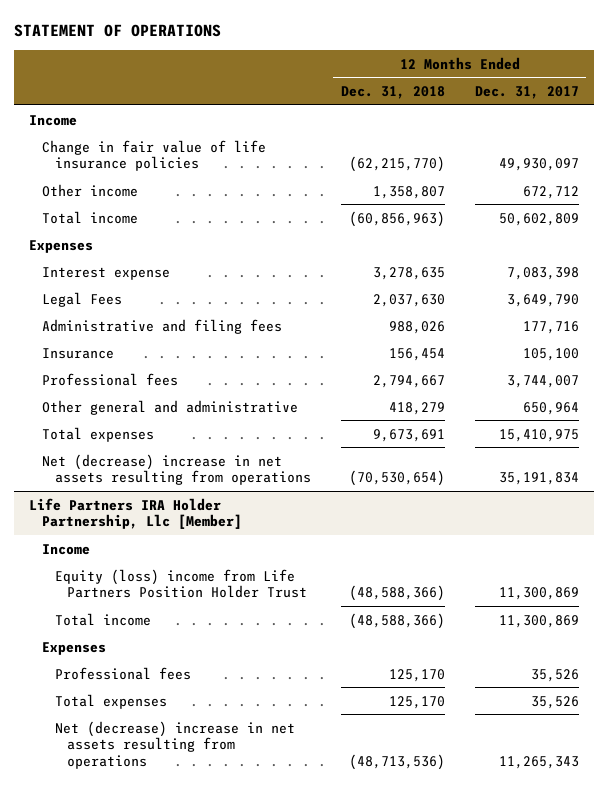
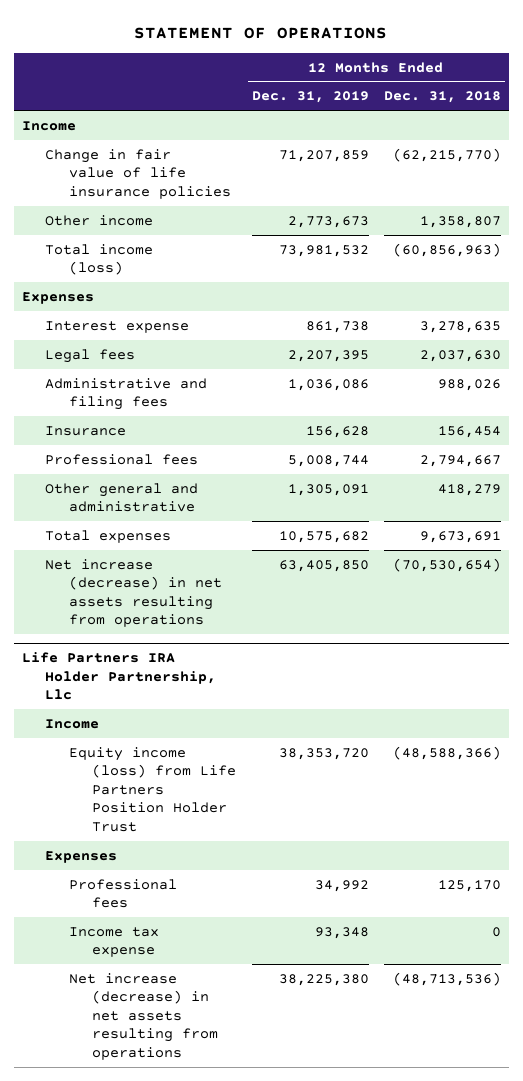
[474,86,579,100] Dec. 31, 2017 -> none
none -> [251,91,369,104] Dec. 31, 2019
[42,210,139,224] Total income -> [45,243,154,276] Total income (loss)
[42,291,123,307] Legal Fees -> [45,348,136,363] Legal fees
[42,453,311,486] Net (decrease) increase in net assets resulting from operations -> [45,558,222,628] Net increase (decrease) in net assets resulting from operations
[29,497,243,530] Life Partners IRA Holder Partnership, Llc [Member] -> [21,652,217,701] Life Partners IRA Holder Partnership, Llc
[54,612,151,626] Total income -> none
[54,568,308,599] Equity (loss) income from Life Partners Position Holder Trust -> [68,746,237,832] Equity income (loss) from Life Partners Position Holder Trust
[54,693,167,709] Total expenses -> none
none -> [68,926,159,958] Income tax expense
[54,720,295,769] Net (decrease) increase in net assets resulting from operations -> [68,972,219,1060] Net increase (decrease) in net assets resulting from operations

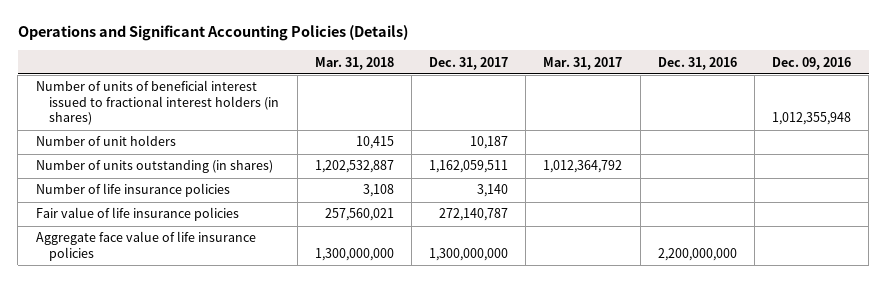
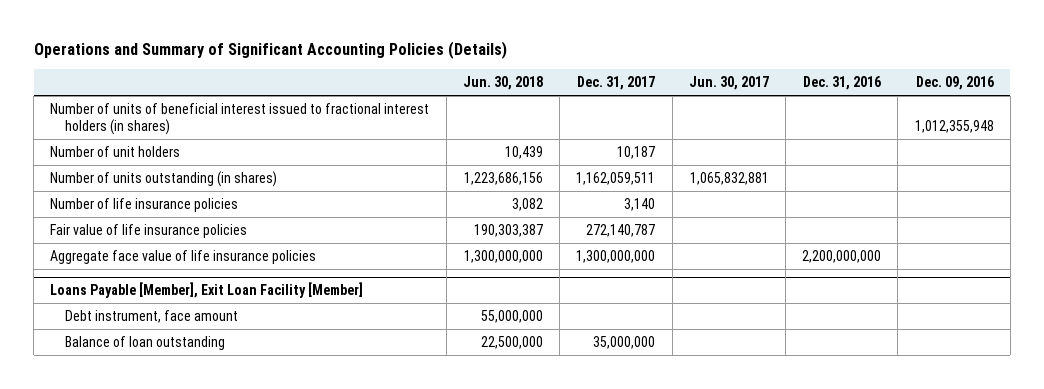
[17,25,408,42] Operations and Significant Accounting Policies (Details) -> [33,41,507,60] Operations and Summary of Significant Accounting Policies (Details)
[314,56,394,70] Mar. 31, 2018 -> none
[543,56,623,70] Mar. 31, 2017 -> none
none -> [462,76,543,91] Jun. 30, 2018
none -> [688,76,769,91] Jun. 30, 2017
none -> [50,282,364,299] Loans Payable [Member], Exit Loan Facility [Member]
none -> [65,309,239,323] Debt instrument, face amount
none -> [65,335,226,350] Balance of loan outstanding

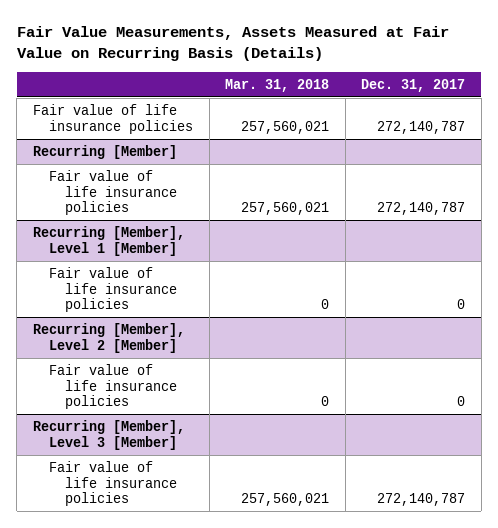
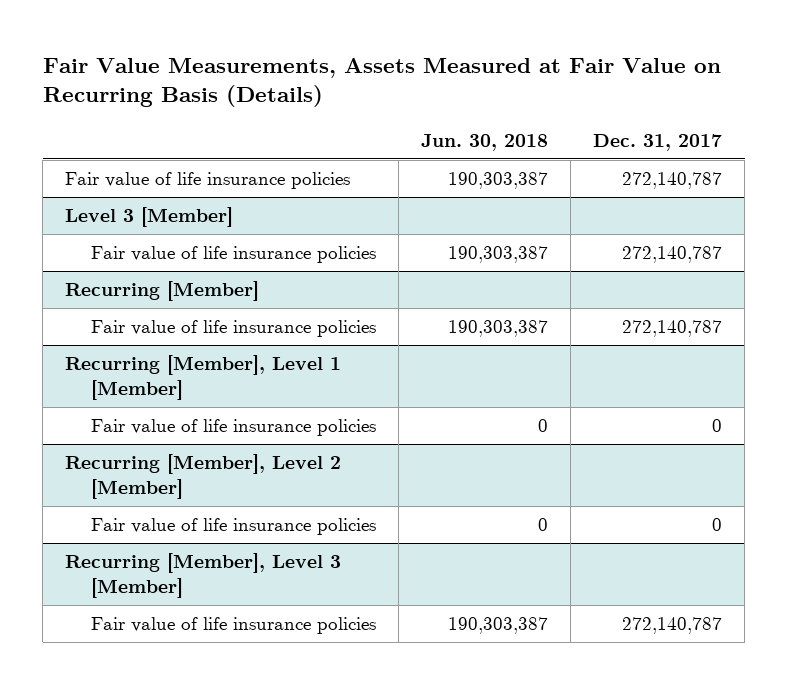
[225,78,330,92] Mar. 31, 2018 -> none
none -> [420,133,548,151] Jun. 30, 2018
none -> [65,207,234,228] Level 3 [Member]
none -> [90,246,376,264] Fair value of life insurance policies

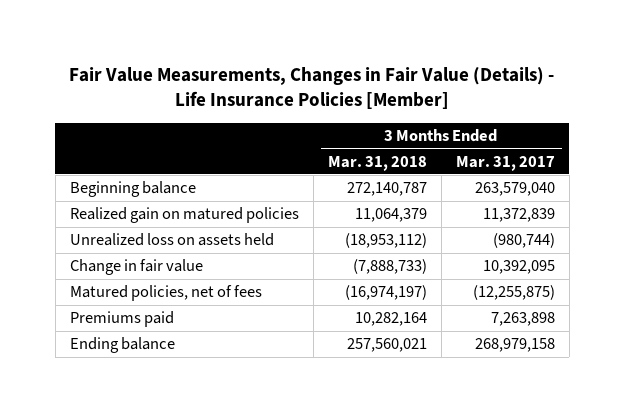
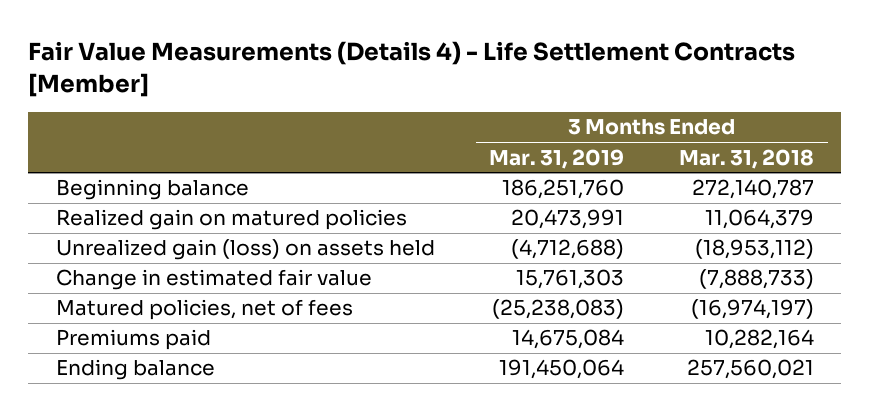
[69,66,555,110] Fair Value Measurements, Changes in Fair Value (Details) - Life Insurance Policies [Member] -> [28,40,796,97] Fair Value Measurements (Details 4) - Life Settlement Contracts [Member]
[455,155,555,171] Mar. 31, 2017 -> none
none -> [489,148,625,169] Mar. 31, 2019
[69,233,274,247] Unrealized loss on assets held -> [55,239,435,261] Unrealized gain (loss) on assets held
[69,259,203,276] Change in fair value -> [55,269,372,291] Change in estimated fair value

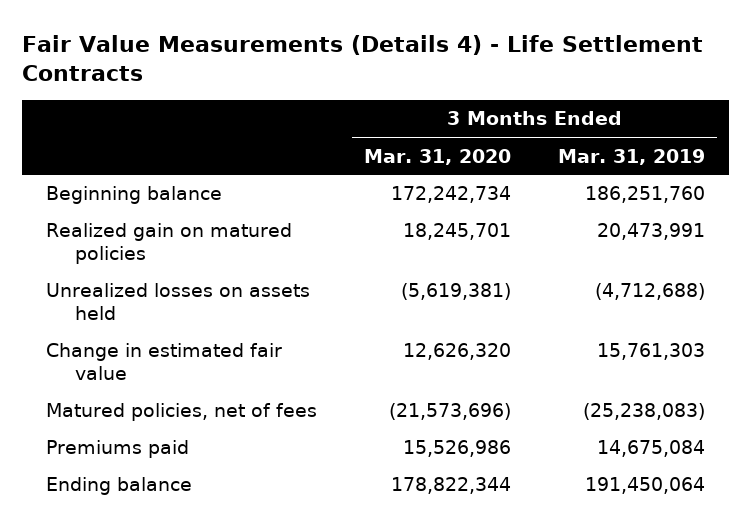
[28,40,796,97] Fair Value Measurements (Details 4) - Life Settlement Contracts [Member] -> [22,34,704,82] Fair Value Measurements (Details 4) - Life Settlement Contracts
[678,148,814,169] Mar. 31, 2018 -> none
none -> [364,148,512,165] Mar. 31, 2020
[55,239,435,261] Unrealized gain (loss) on assets held -> [45,283,310,320] Unrealized losses on assets held

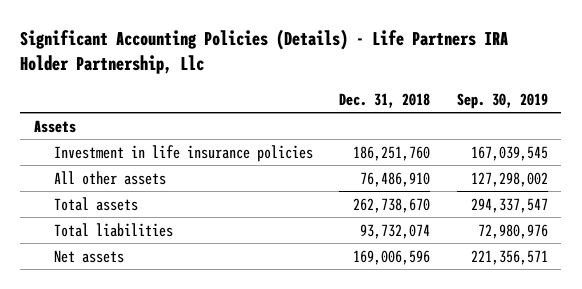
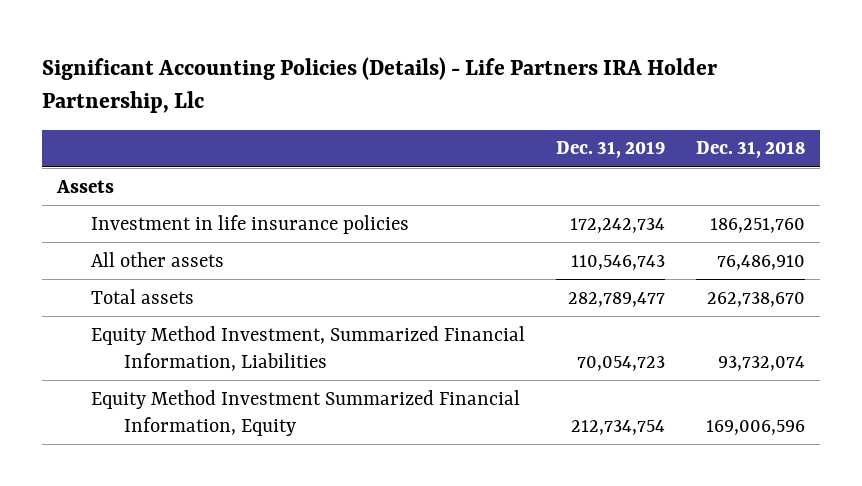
[456,92,548,109] Sep. 30, 2019 -> none
none -> [555,141,665,159] Dec. 31, 2019
[53,222,173,237] Total liabilities -> [90,325,525,371] Equity Method Investment, Summarized Financial Information, Liabilities
[53,249,124,263] Net assets -> [90,389,520,436] Equity Method Investment Summarized Financial Information, Equity

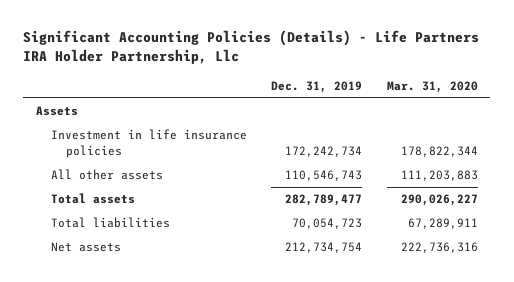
[695,141,805,159] Dec. 31, 2018 -> none
none -> [387,80,479,93] Mar. 31, 2020
[90,325,525,371] Equity Method Investment, Summarized Financial Information, Liabilities -> [50,217,170,229] Total liabilities
[90,389,520,436] Equity Method Investment Summarized Financial Information, Equity -> [50,242,121,253] Net assets

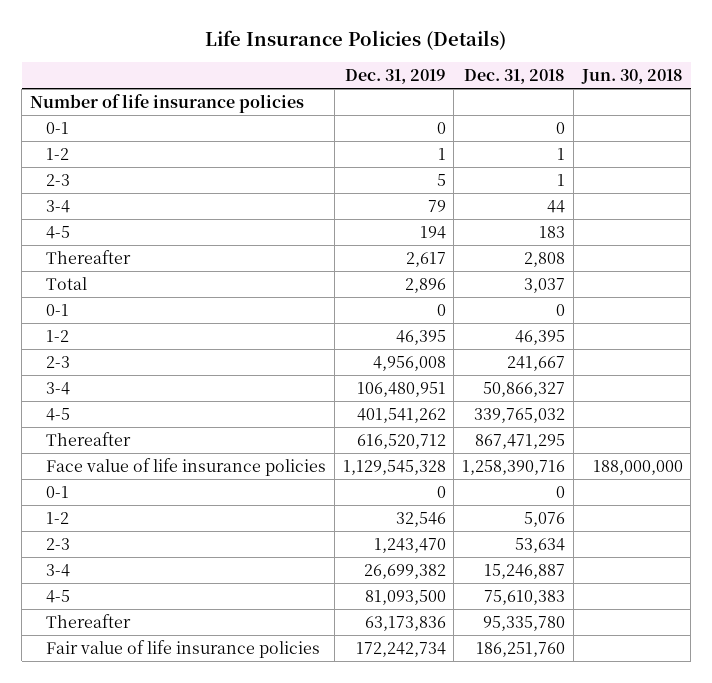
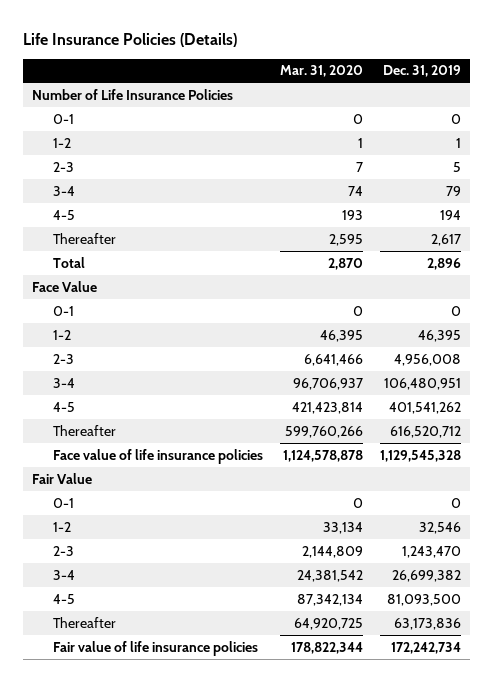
[464,68,566,84] Dec. 31, 2018 -> none
[580,68,683,84] Jun. 30, 2018 -> none
none -> [279,65,363,78] Mar. 31, 2020
[29,93,304,113] Number of life insurance policies -> [31,88,233,100] Number of Life Insurance Policies
none -> [31,280,97,292] Face Value
none -> [31,472,92,484] Fair Value

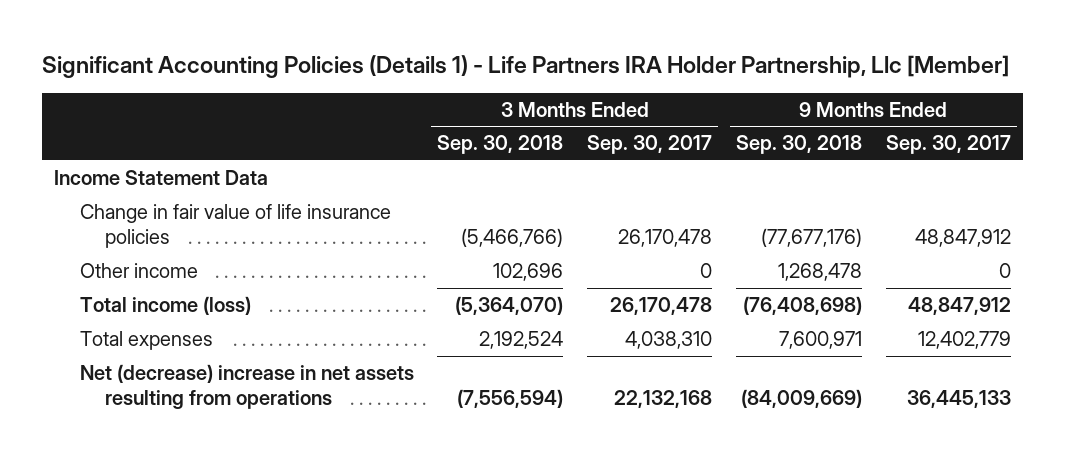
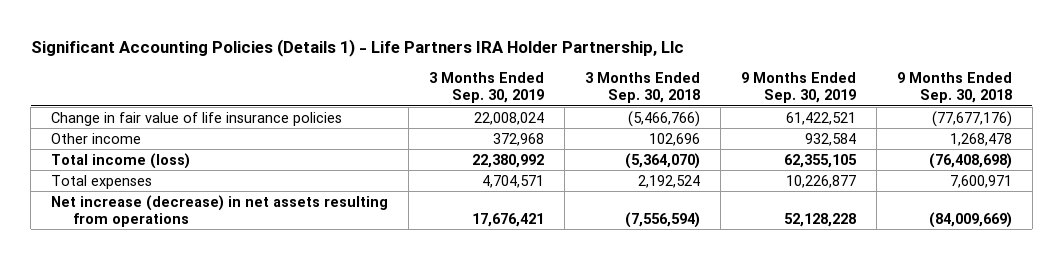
[42,54,1010,78] Significant Accounting Policies (Details 1) - Life Partners IRA Holder Partnership, Llc [Member] -> [30,39,684,58] Significant Accounting Policies (Details 1) - Life Partners IRA Holder Partnership, Llc
[587,135,713,155] Sep. 30, 2017 -> none
[885,135,1011,155] Sep. 30, 2017 -> none
none -> [429,72,545,104] 3 Months Ended Sep. 30, 2019
none -> [740,72,856,104] 9 Months Ended Sep. 30, 2019
[53,170,268,186] Income Statement Data -> none
[79,364,414,409] Net (decrease) increase in net assets resulting from operations -> [51,194,389,227] Net increase (decrease) in net assets resulting from operations

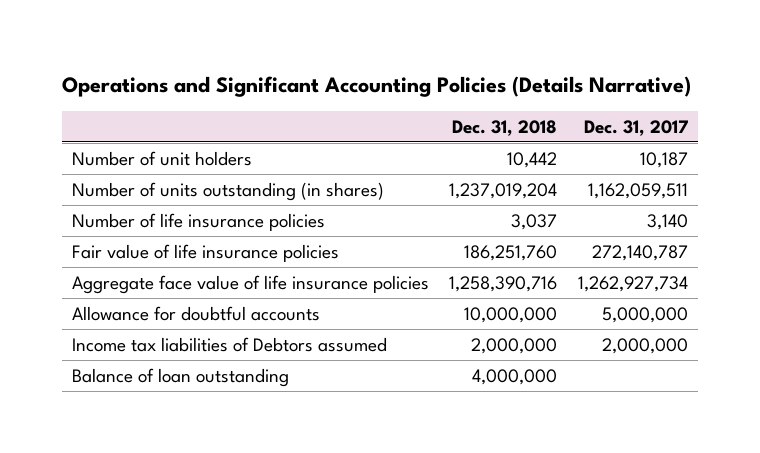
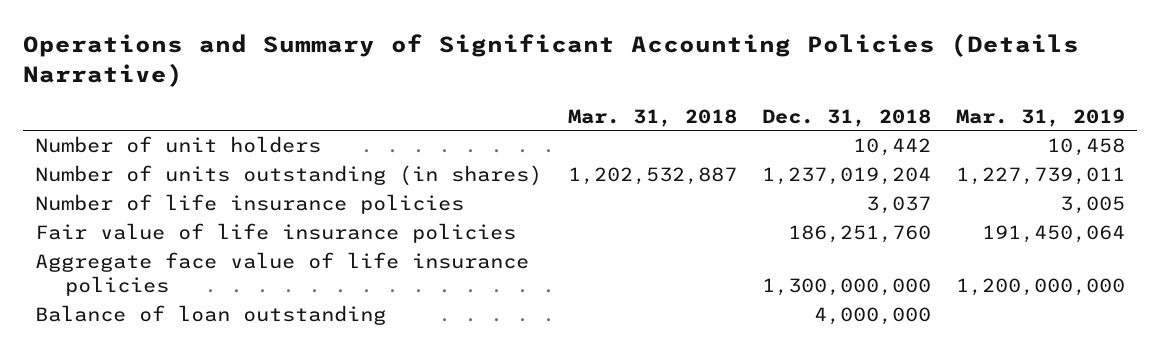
[62,75,692,97] Operations and Significant Accounting Policies (Details Narrative) -> [22,33,1079,88] Operations and Summary of Significant Accounting Policies (Details Narrative)
[583,119,688,136] Dec. 31, 2017 -> none
none -> [567,108,737,127] Mar. 31, 2018
none -> [955,108,1125,127] Mar. 31, 2019
[72,305,321,321] Allowance for doubtful accounts -> none
[72,336,388,352] Income tax liabilities of Debtors assumed -> none
[449,275,558,292] 1,258,390,716 -> [761,278,931,297] 1,300,000,000

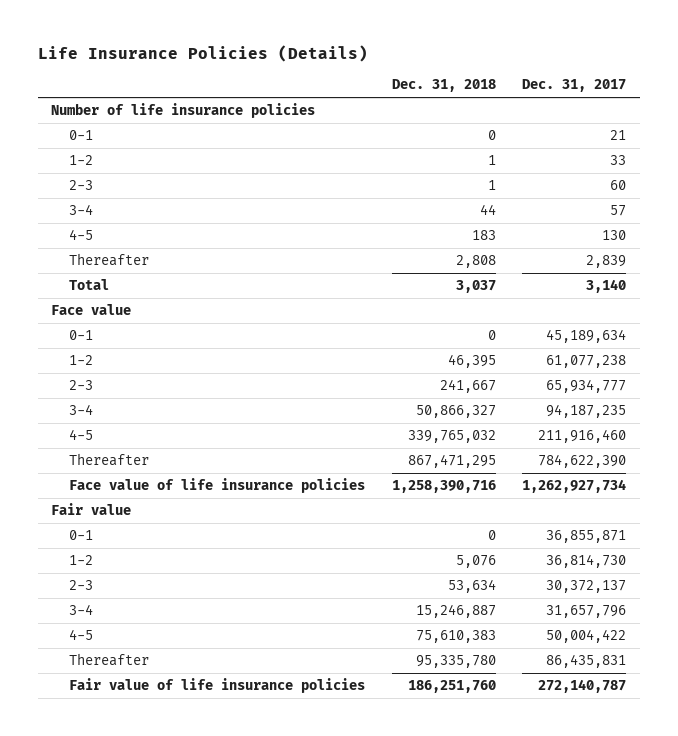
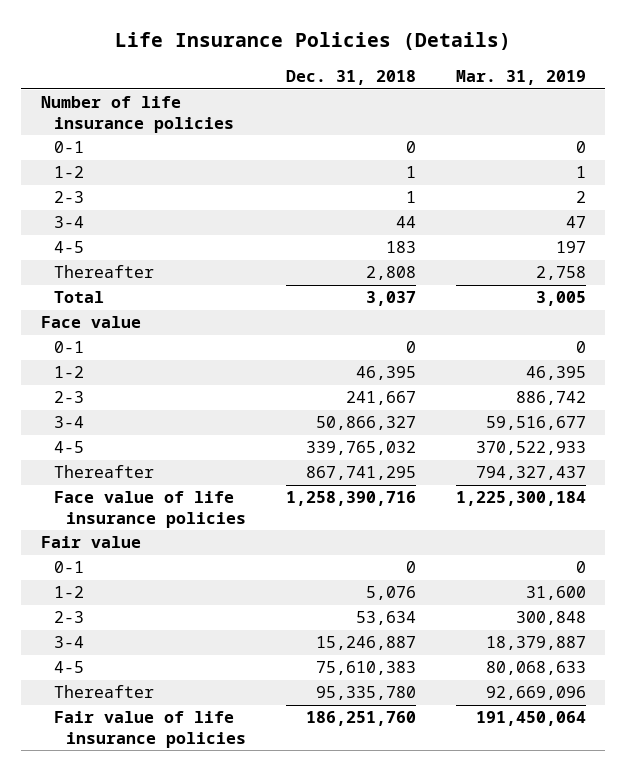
[522,79,627,93] Dec. 31, 2017 -> none
none -> [455,70,586,86] Mar. 31, 2019
[407,454,496,469] 867,471,295 -> [305,466,416,481] 867,741,295

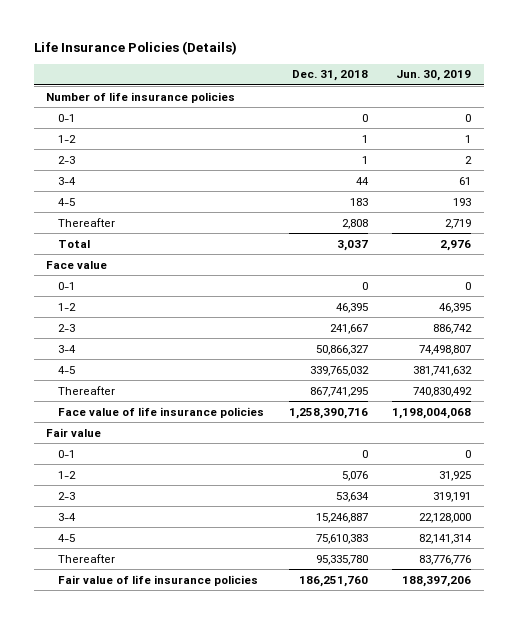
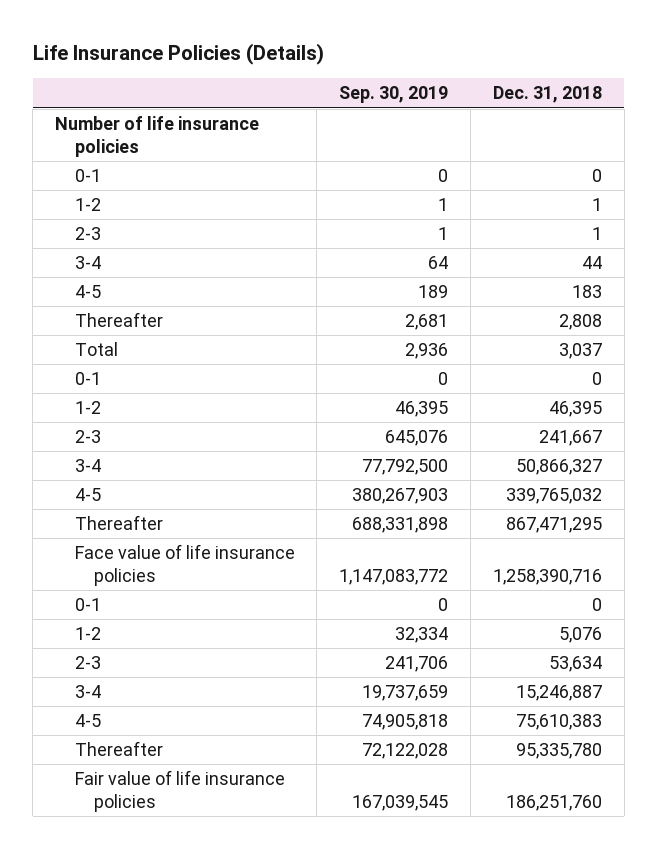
[396,70,472,82] Jun. 30, 2019 -> none
none -> [339,86,449,104] Sep. 30, 2019
[46,260,108,269] Face value -> none
[309,386,368,397] 867,741,295 -> [505,517,602,534] 867,471,295
[46,427,102,437] Fair value -> none

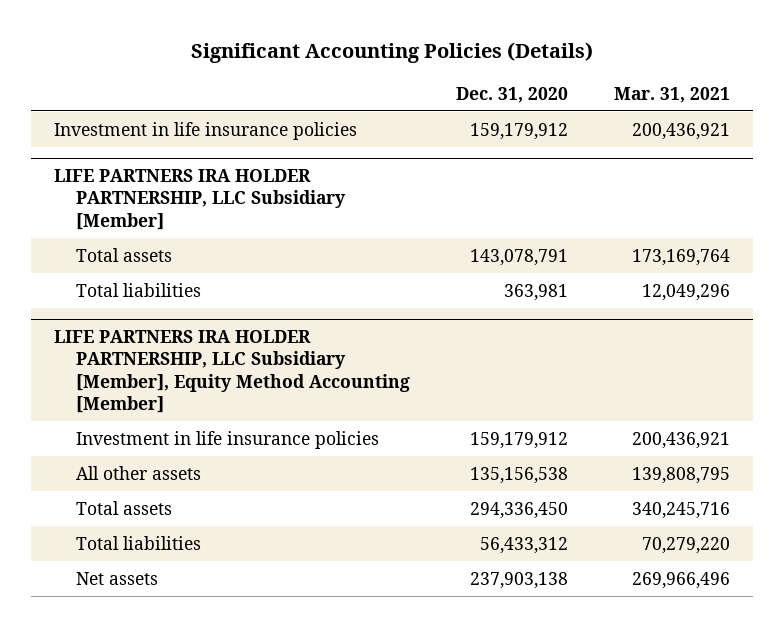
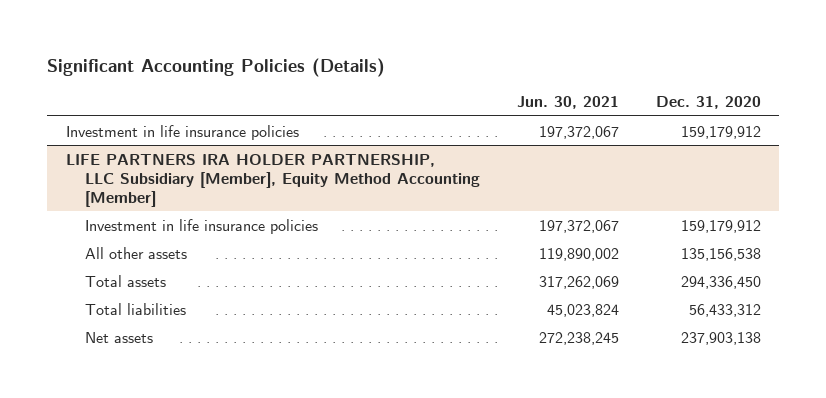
[613,86,730,103] Mar. 31, 2021 -> none
none -> [516,96,619,110] Jun. 30, 2021
[53,169,346,230] LIFE PARTNERS IRA HOLDER PARTNERSHIP, LLC Subsidiary [Member] -> none
[75,247,172,262] Total assets -> none
[75,282,201,297] Total liabilities -> none

